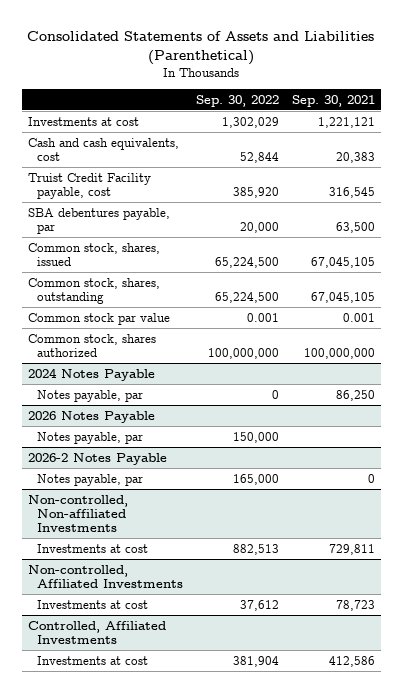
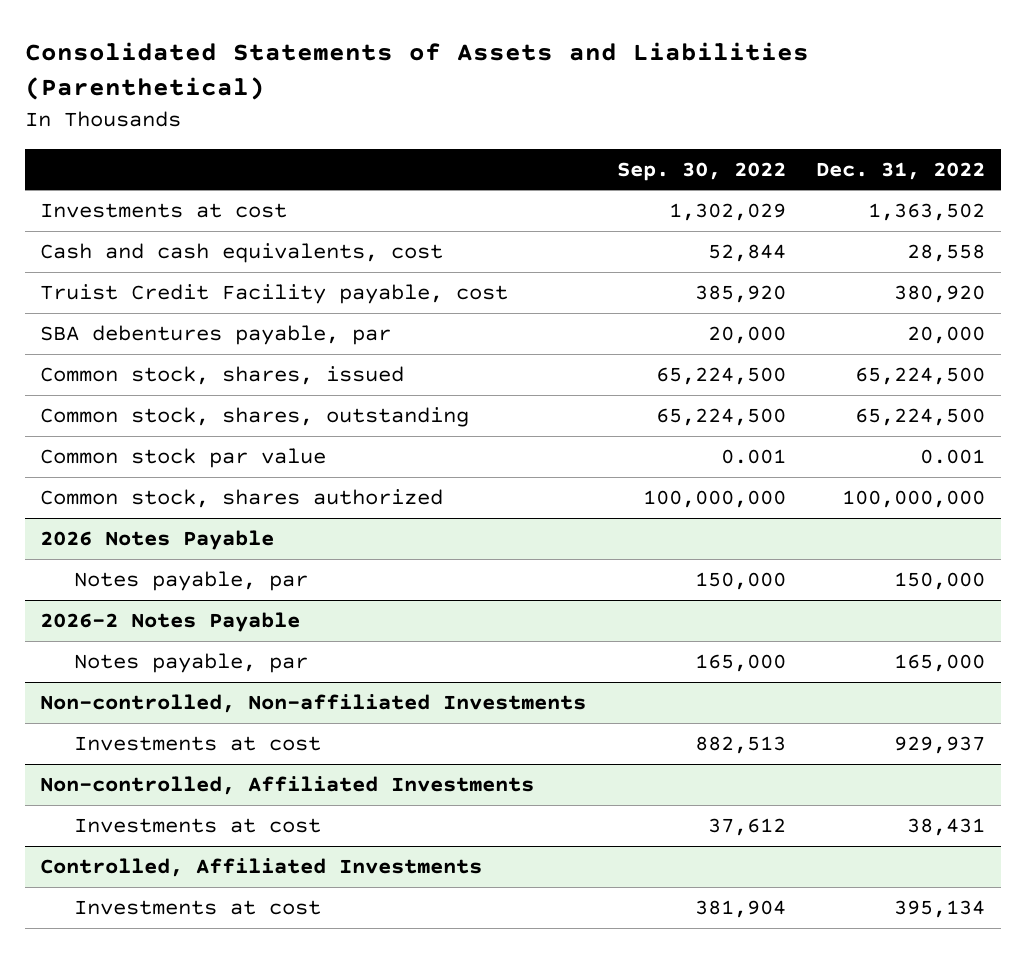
[291,94,375,107] Sep. 30, 2021 -> none
none -> [816,161,986,180] Dec. 31, 2022
[28,367,156,381] 2024 Notes Payable -> none
[37,389,144,402] Notes payable, par -> none

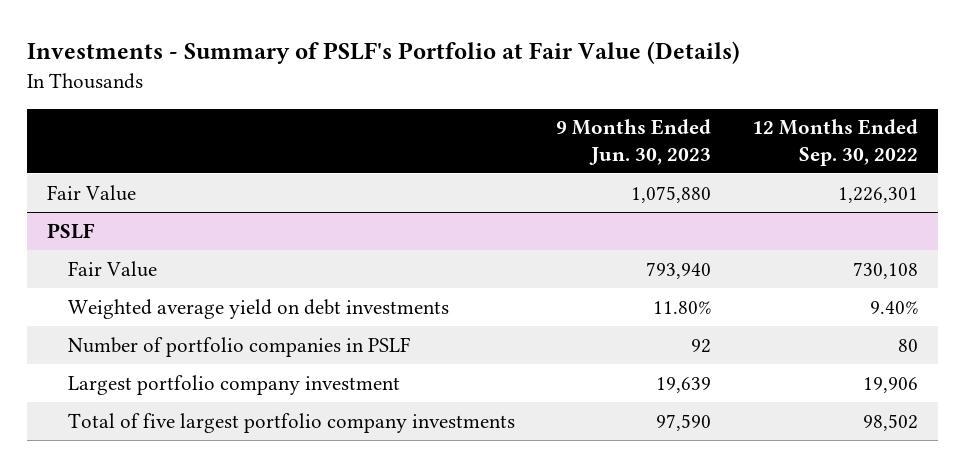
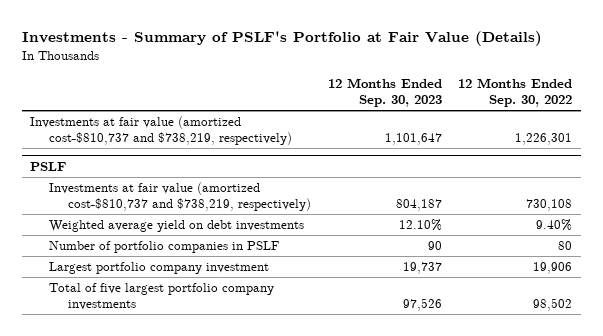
[556,119,712,165] 9 Months Ended Jun. 30, 2023 -> none
none -> [327,78,442,108] 12 Months Ended Sep. 30, 2023
[46,184,136,201] Fair Value -> [30,116,293,145] Investments at fair value (amortized cost-$810,737 and $738,219, respectively)
[68,260,158,277] Fair Value -> [49,182,311,211] Investments at fair value (amortized cost-$810,737 and $738,219, respectively)

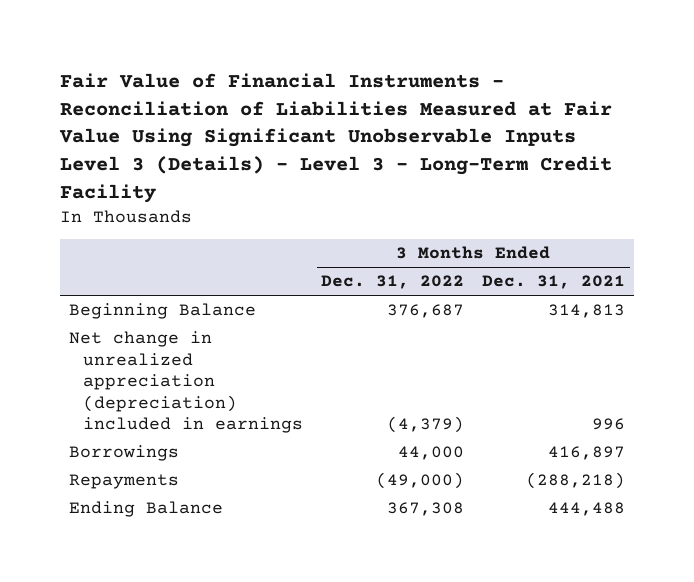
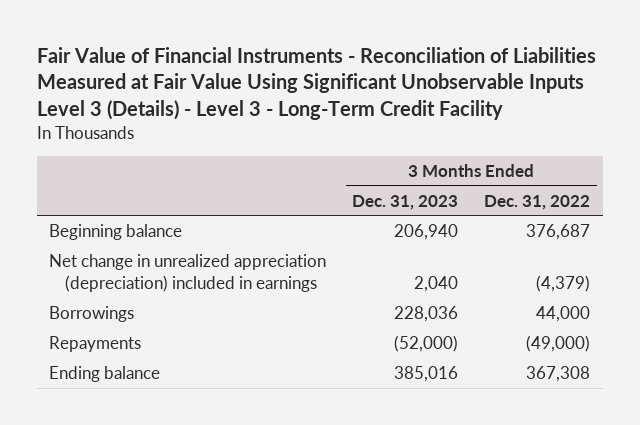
[482,275,626,290] Dec. 31, 2021 -> none
none -> [352,194,459,210] Dec. 31, 2023
[68,303,256,320] Beginning Balance -> [49,224,183,241] Beginning balance
[68,501,223,518] Ending Balance -> [49,366,161,383] Ending balance

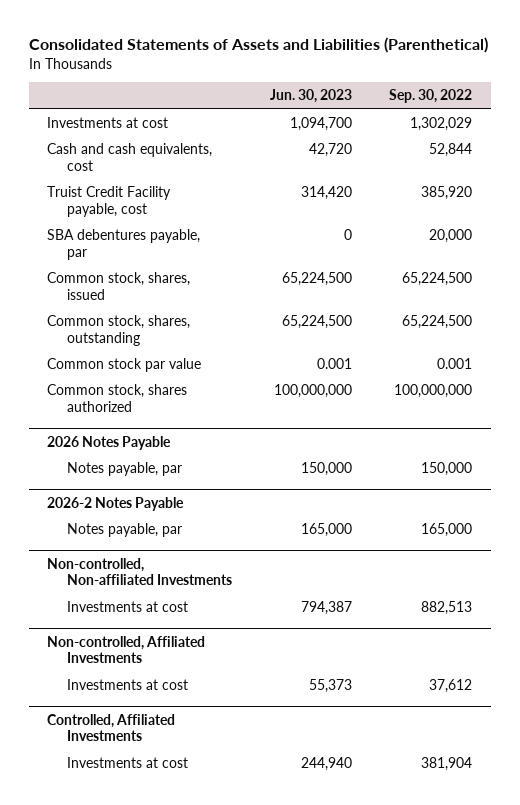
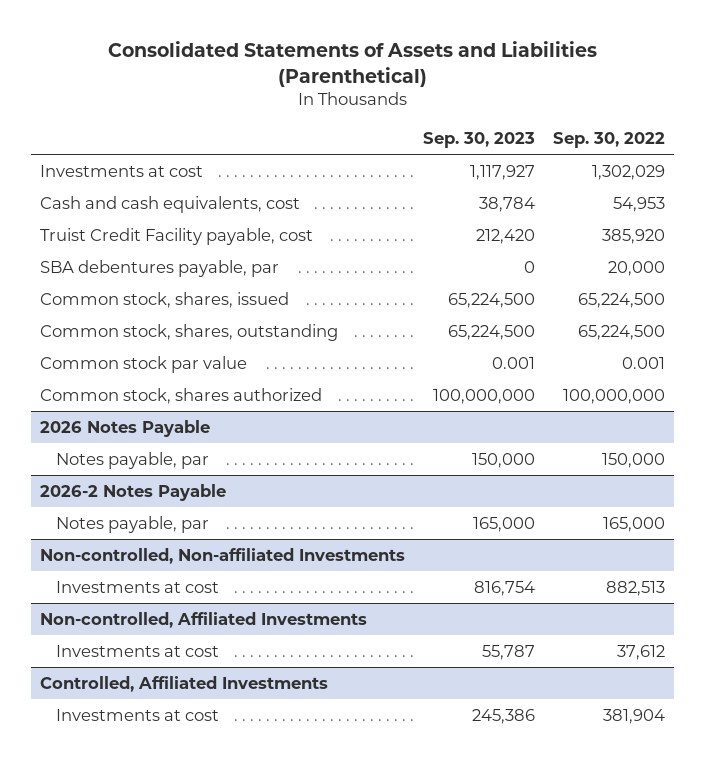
[269,89,352,104] Jun. 30, 2023 -> none
none -> [423,131,536,148] Sep. 30, 2023
[429,143,473,158] 52,844 -> [612,196,665,212] 54,953

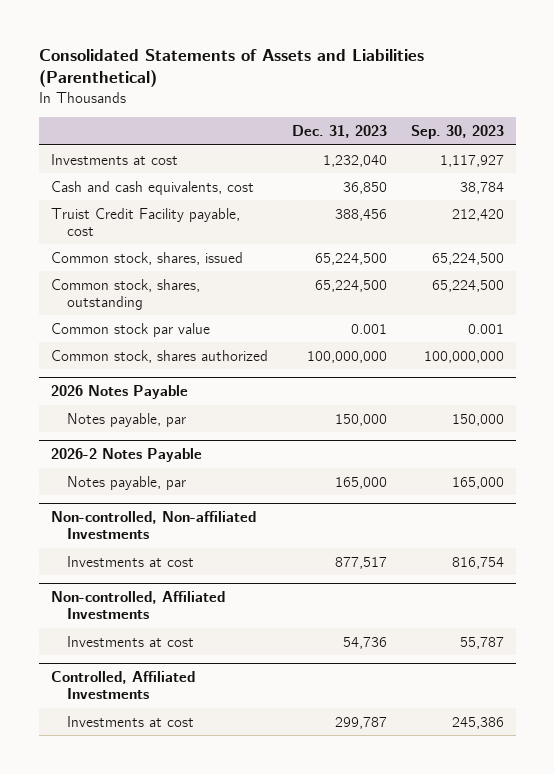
[552,131,665,148] Sep. 30, 2022 -> none
none -> [291,124,387,138] Dec. 31, 2023
[40,259,280,277] SBA debentures payable, par -> none

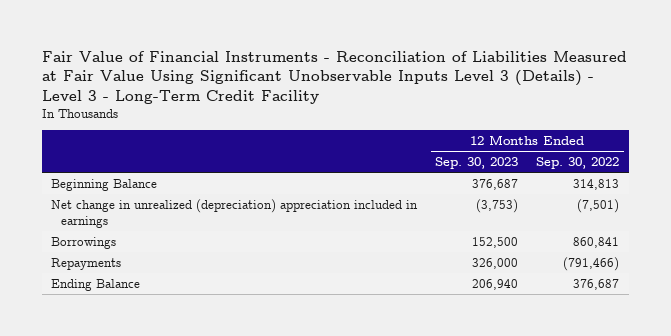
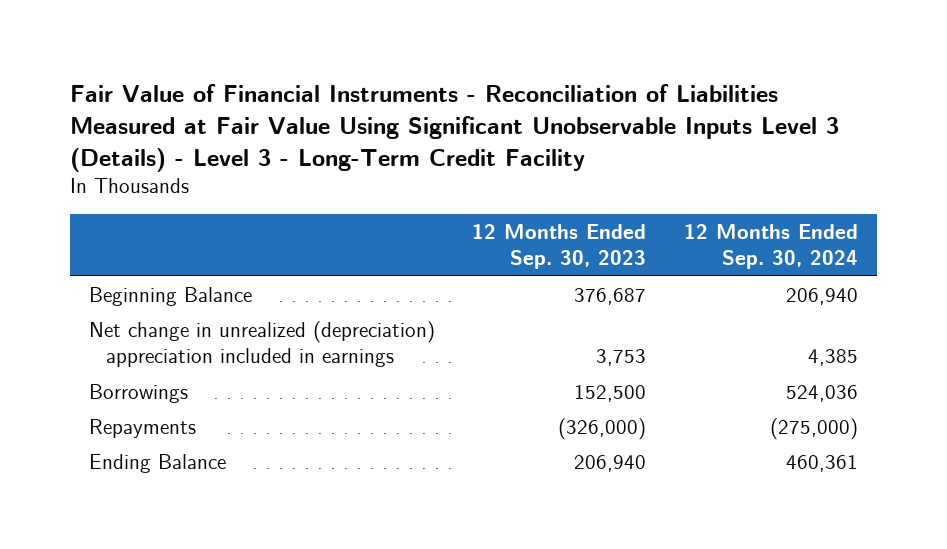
[536,156,620,169] Sep. 30, 2022 -> none
none -> [684,224,859,270] 12 Months Ended Sep. 30, 2024
[476,198,519,213] (3,753) -> [596,349,647,367] 3,753
[472,257,519,269] 326,000 -> [558,417,647,440] (326,000)

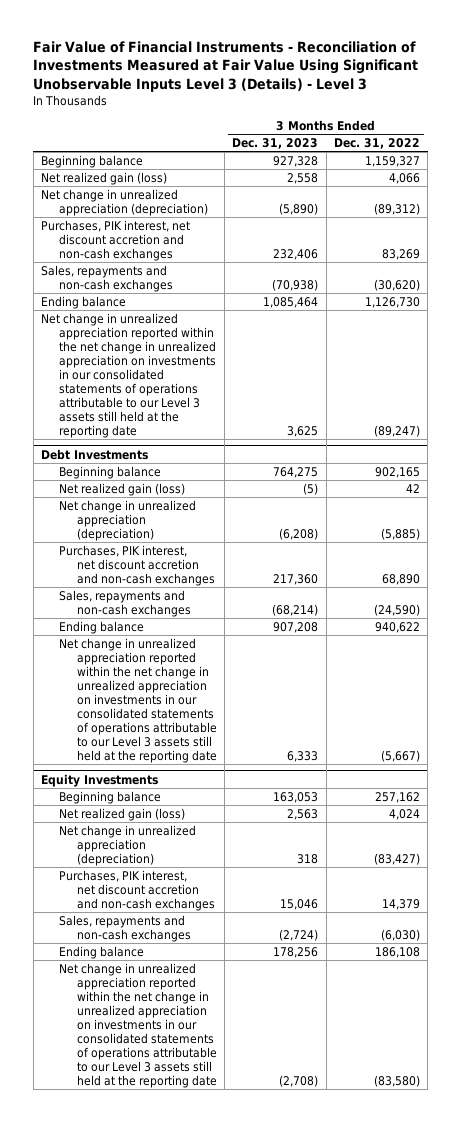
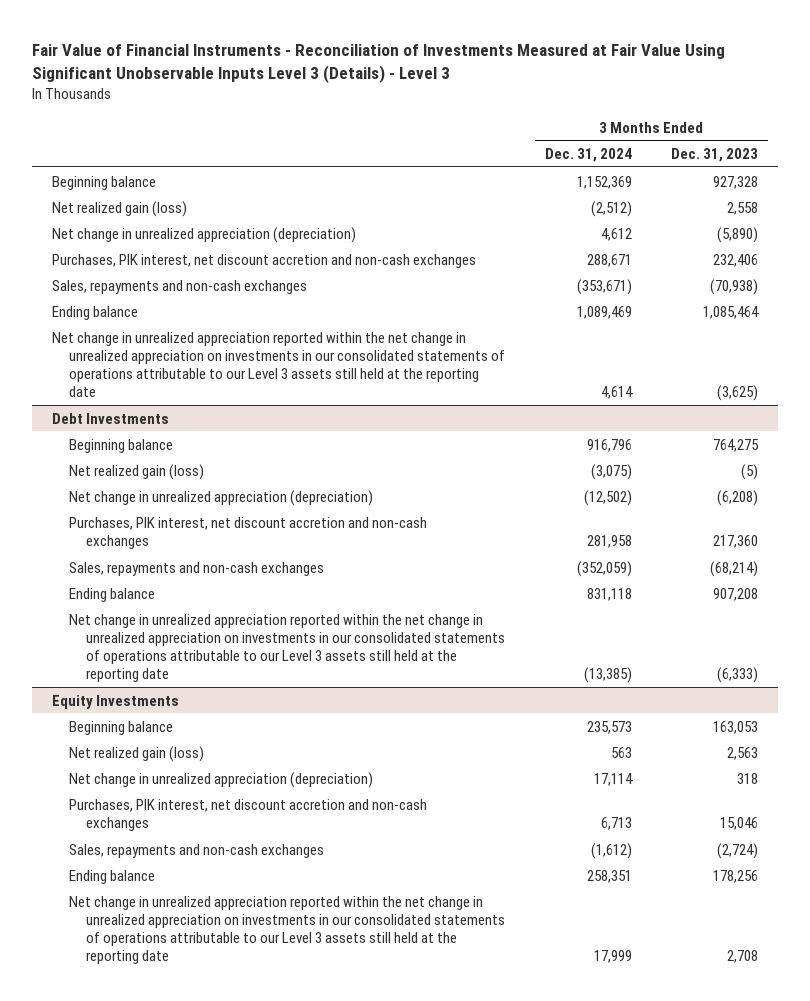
[333,138,420,150] Dec. 31, 2022 -> none
none -> [544,147,632,162] Dec. 31, 2024
[287,426,319,438] 3,625 -> [717,385,759,402] (3,625)
[287,751,319,763] 6,333 -> [717,667,759,684] (6,333)
[279,1075,319,1088] (2,708) -> [727,950,759,964] 2,708

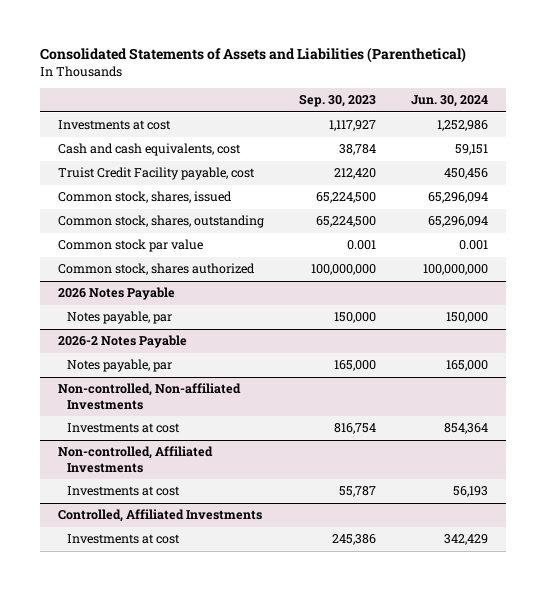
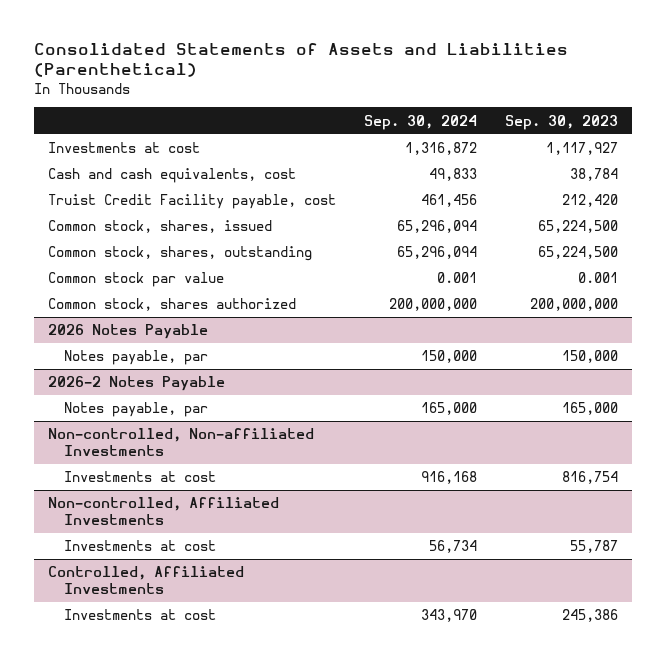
[411,95,489,108] Jun. 30, 2024 -> none
none -> [363,114,477,130] Sep. 30, 2024
[310,264,376,276] 100,000,000 -> [529,298,618,312] 200,000,000

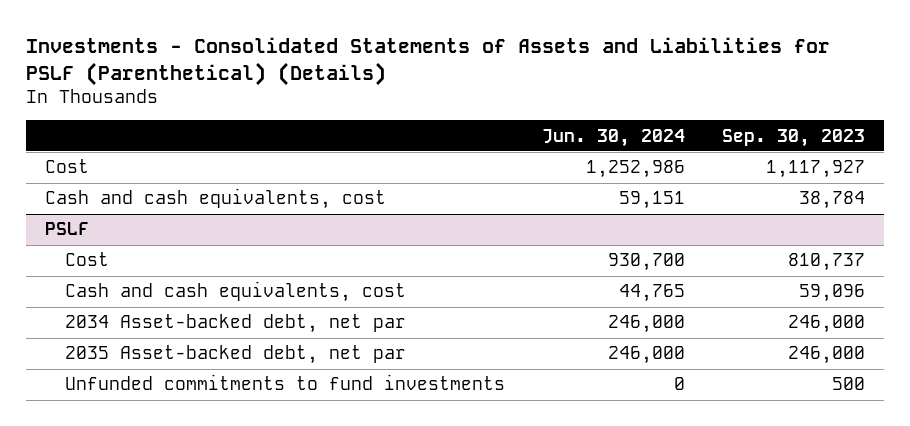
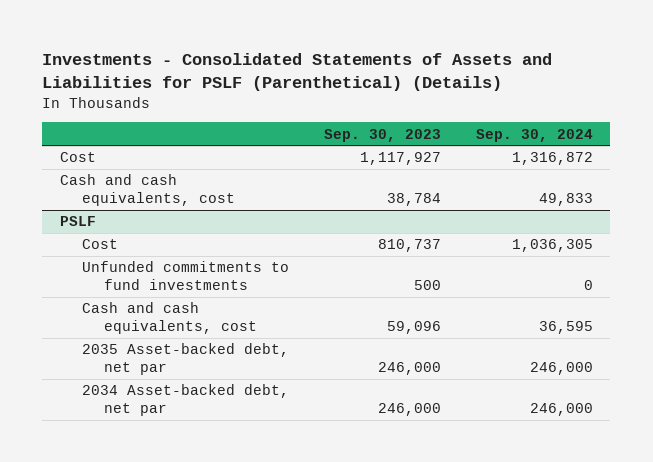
[541,128,685,147] Jun. 30, 2024 -> none
none -> [475,128,593,142] Sep. 30, 2024
[64,374,505,391] Unfunded commitments to fund investments -> [81,261,289,291] Unfunded commitments to fund investments
[64,314,406,334] 2034 Asset-backed debt, net par -> [81,384,289,417] 2034 Asset-backed debt, net par

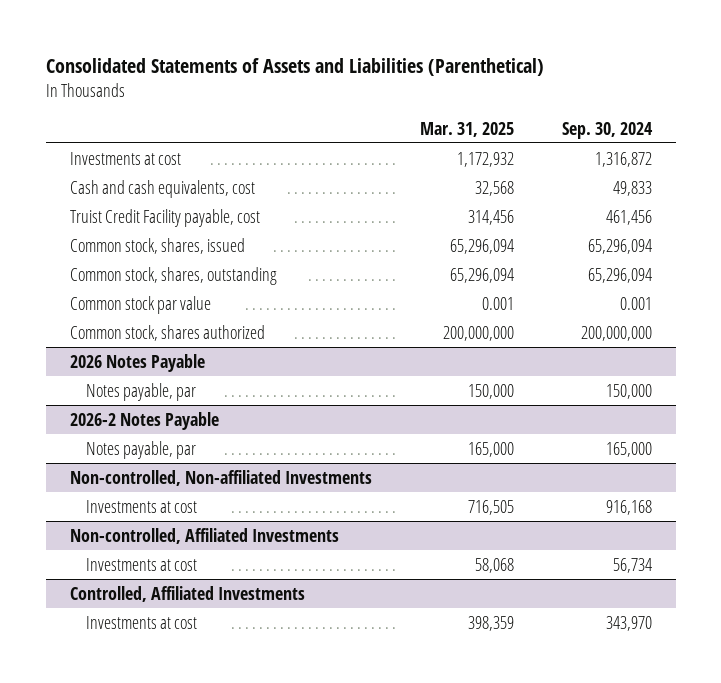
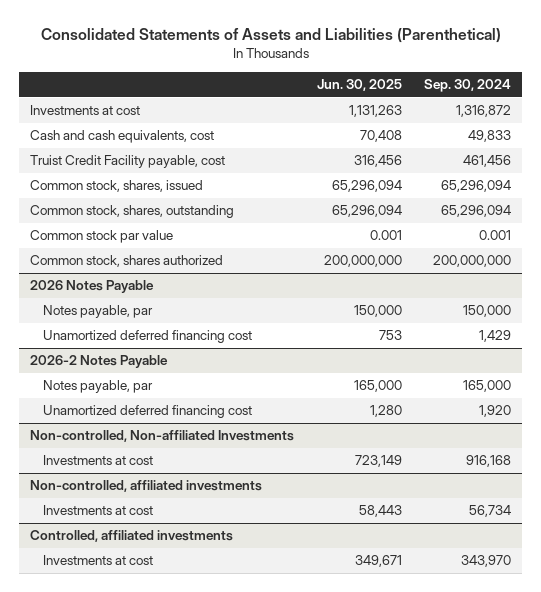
[419,121,514,137] Mar. 31, 2025 -> none
none -> [316,78,402,91] Jun. 30, 2025
none -> [42,330,252,344] Unamortized deferred financing cost
none -> [42,405,252,419] Unamortized deferred financing cost
[69,527,339,544] Non-controlled, Affiliated Investments -> [30,480,263,493] Non-controlled, affiliated investments
[69,585,305,602] Controlled, Affiliated Investments -> [30,530,234,543] Controlled, affiliated investments

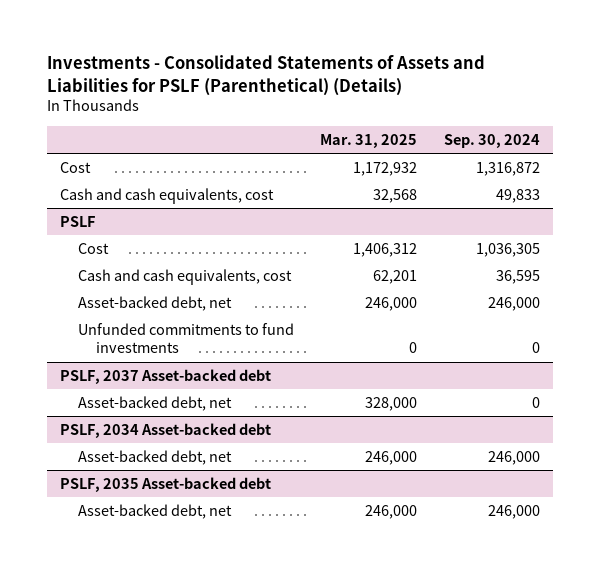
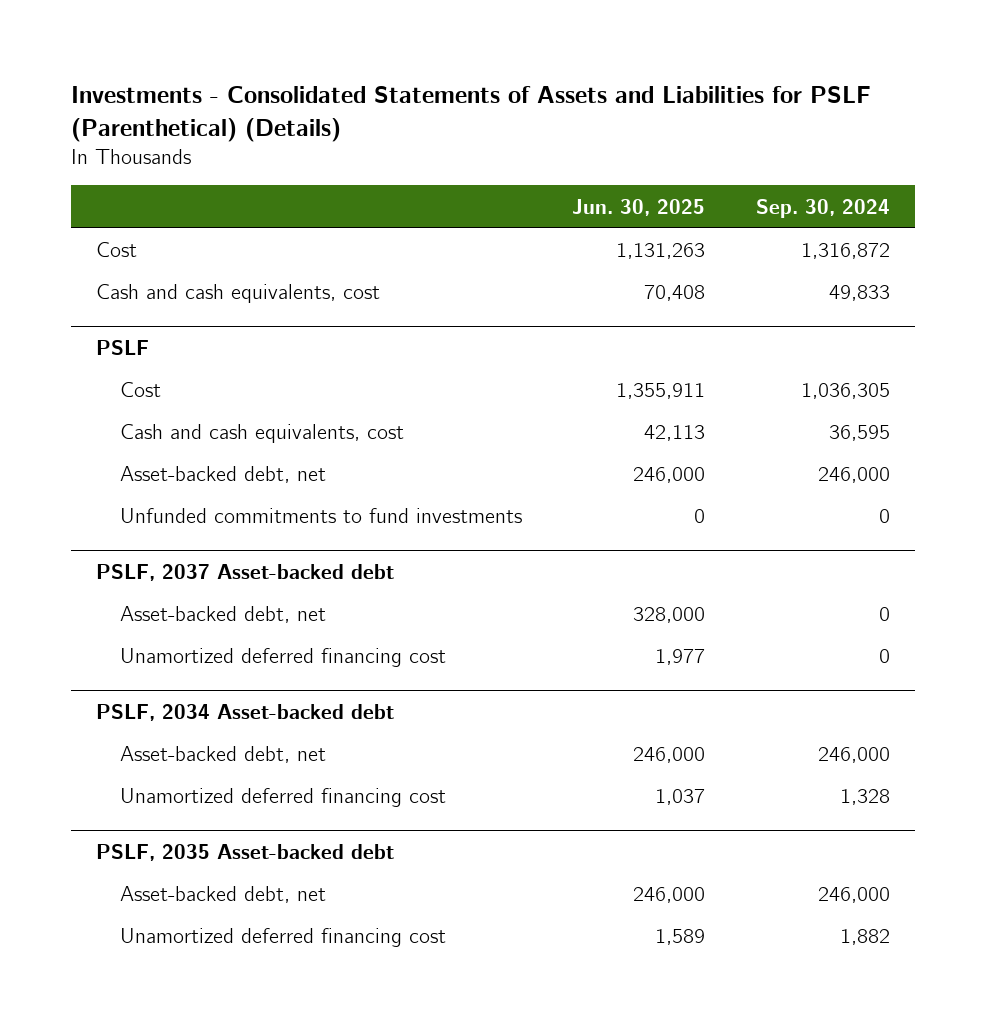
[320,134,418,149] Mar. 31, 2025 -> none
none -> [572,198,706,216] Jun. 30, 2025
none -> [119,648,446,668] Unamortized deferred financing cost
none -> [119,788,446,808] Unamortized deferred financing cost
none -> [119,928,446,948] Unamortized deferred financing cost

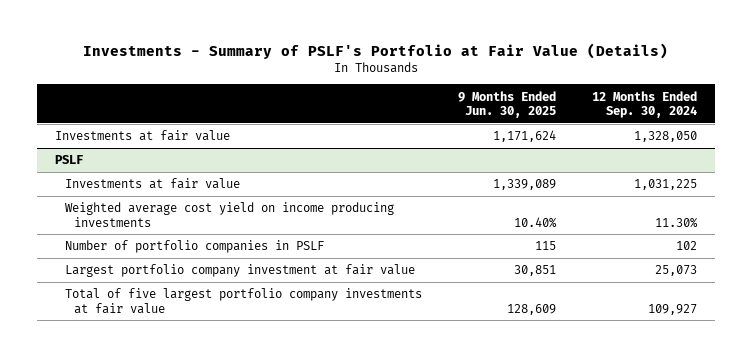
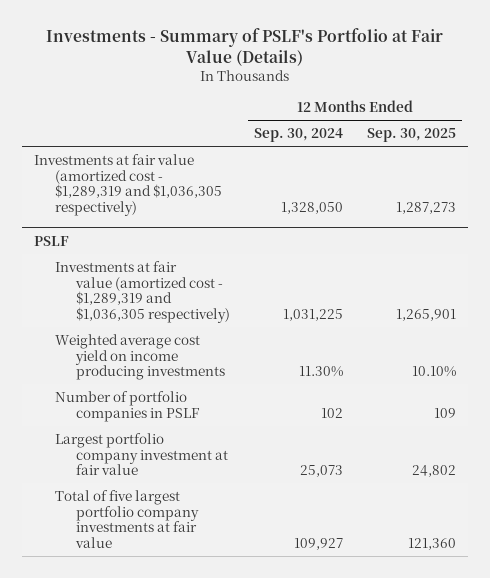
[457,90,556,119] 9 Months Ended Jun. 30, 2025 -> none
none -> [367,128,457,143] Sep. 30, 2025
[54,130,230,142] Investments at fair value -> [33,153,222,217] Investments at fair value (amortized cost - $1,289,319 and $1,036,305 respectively)
[64,178,240,190] Investments at fair value -> [54,260,231,324] Investments at fair value (amortized cost - $1,289,319 and $1,036,305 respectively)

